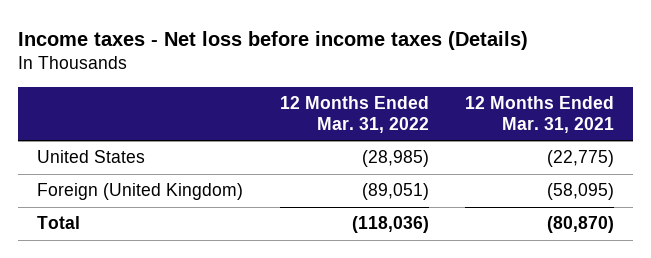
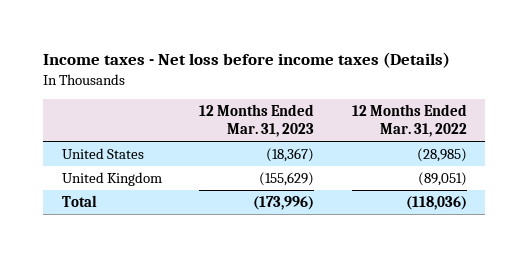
[465,96,615,134] 12 Months Ended Mar. 31, 2021 -> none
none -> [199,103,315,138] 12 Months Ended Mar. 31, 2023
[36,183,243,201] Foreign (United Kingdom) -> [61,171,162,186] United Kingdom

